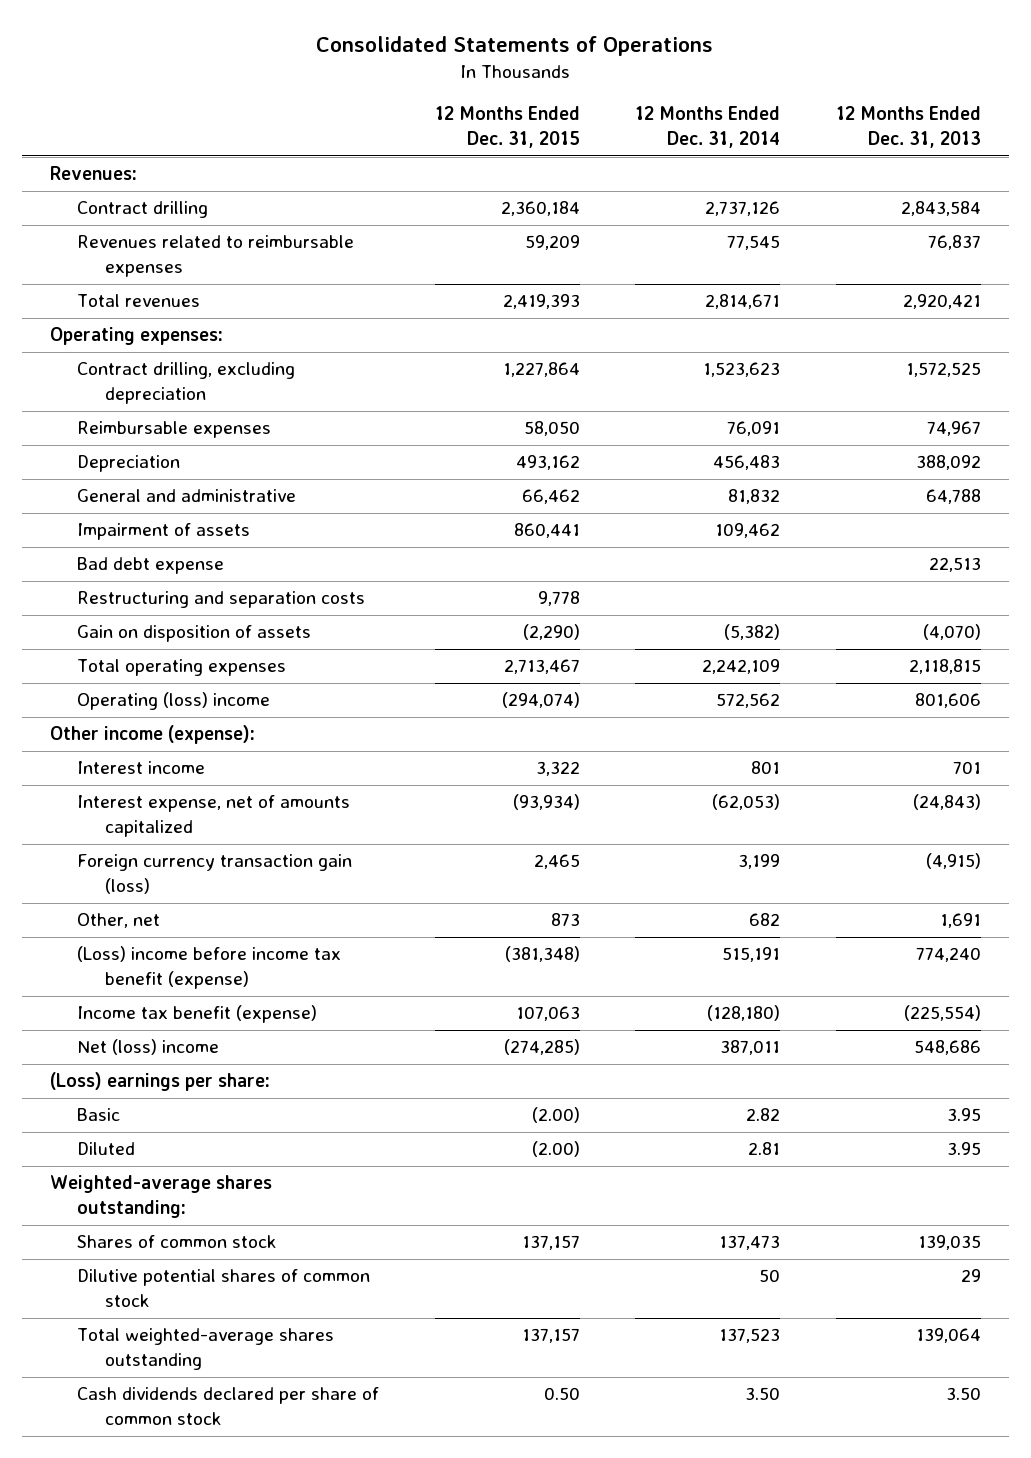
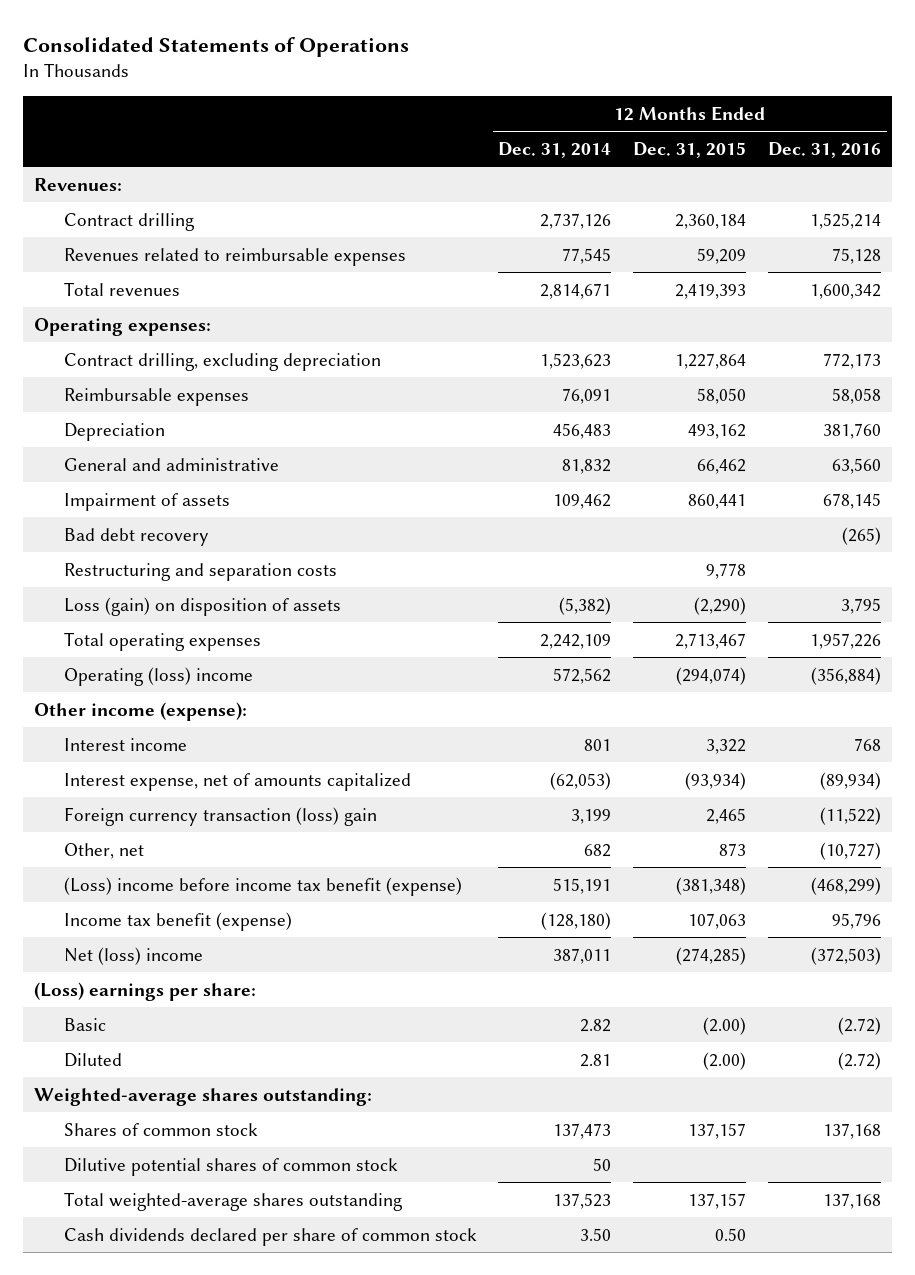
[835,106,981,149] 12 Months Ended Dec. 31, 2013 -> none
none -> [768,142,882,159] Dec. 31, 2016
[77,557,225,575] Bad debt expense -> [63,527,209,546] Bad debt recovery
[77,625,312,643] Gain on disposition of assets -> [63,596,341,616] Loss (gain) on disposition of assets
[77,854,353,895] Foreign currency transaction gain (loss) -> [63,806,377,826] Foreign currency transaction (loss) gain

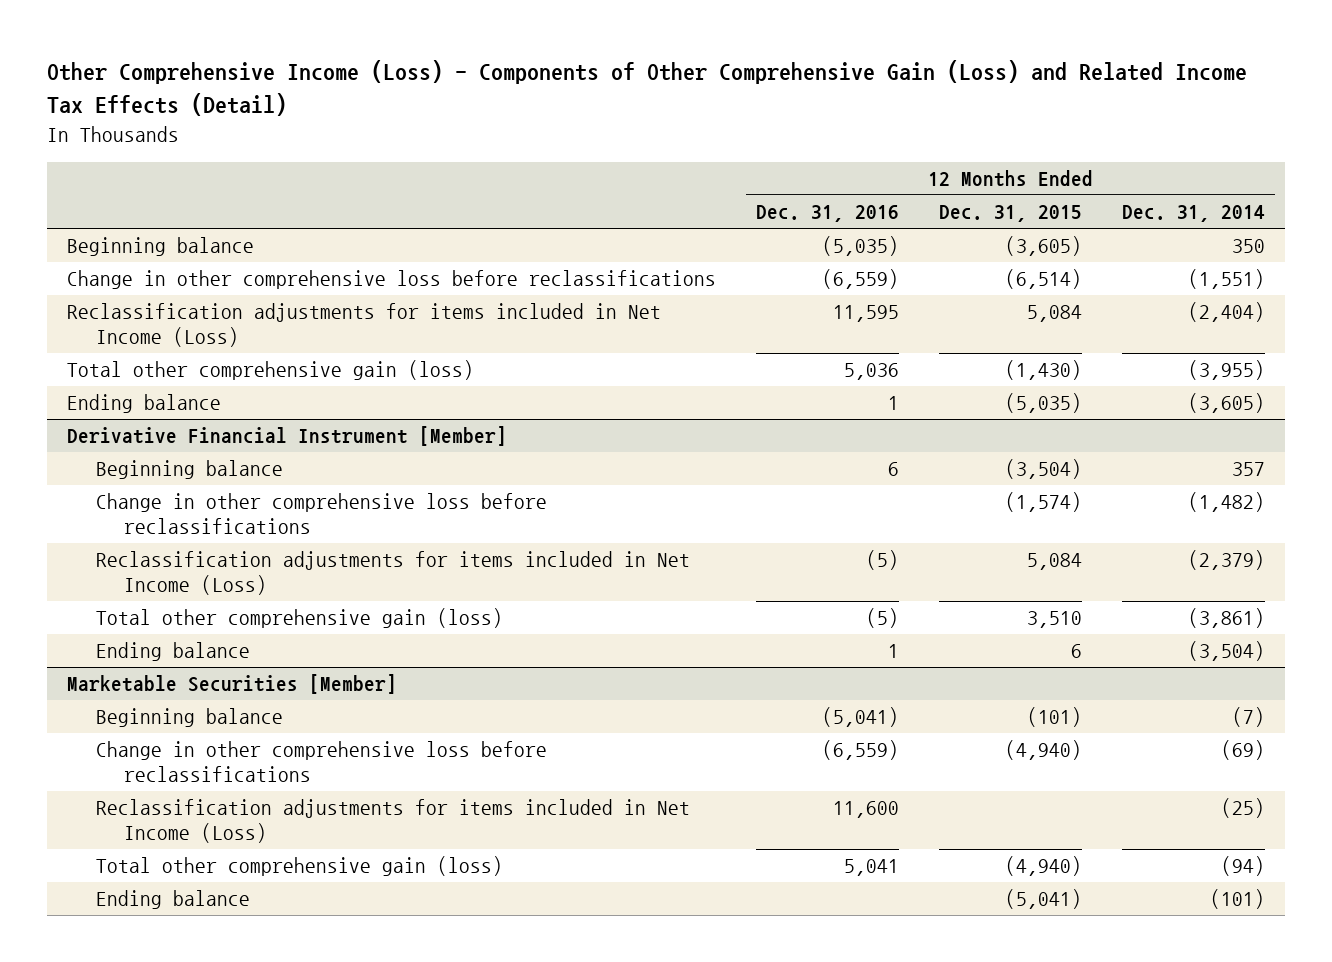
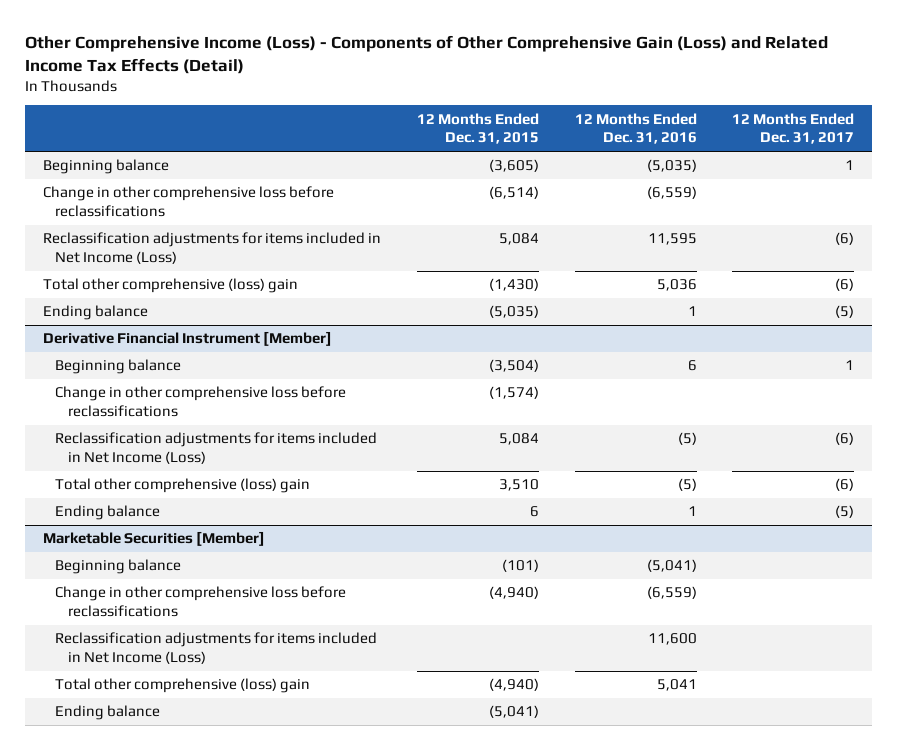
[1122,205,1266,223] Dec. 31, 2014 -> none
none -> [732,112,855,145] 12 Months Ended Dec. 31, 2017
[66,360,474,381] Total other comprehensive gain (loss) -> [42,278,298,294] Total other comprehensive (loss) gain
[95,608,503,629] Total other comprehensive gain (loss) -> [55,478,311,494] Total other comprehensive (loss) gain
[95,856,503,877] Total other comprehensive gain (loss) -> [55,678,311,694] Total other comprehensive (loss) gain

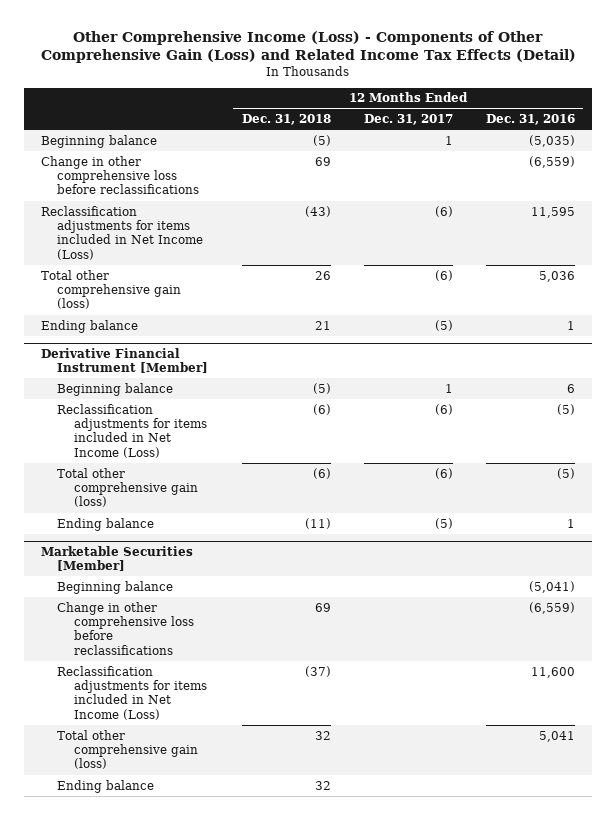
[416,112,539,145] 12 Months Ended Dec. 31, 2015 -> none
none -> [241,113,331,125] Dec. 31, 2018
[42,278,298,294] Total other comprehensive (loss) gain -> [40,269,182,310] Total other comprehensive gain (loss)
[55,386,347,417] Change in other comprehensive loss before reclassifications -> none
[55,478,311,494] Total other comprehensive (loss) gain -> [57,467,199,508] Total other comprehensive gain (loss)
[55,678,311,694] Total other comprehensive (loss) gain -> [57,729,199,770] Total other comprehensive gain (loss)

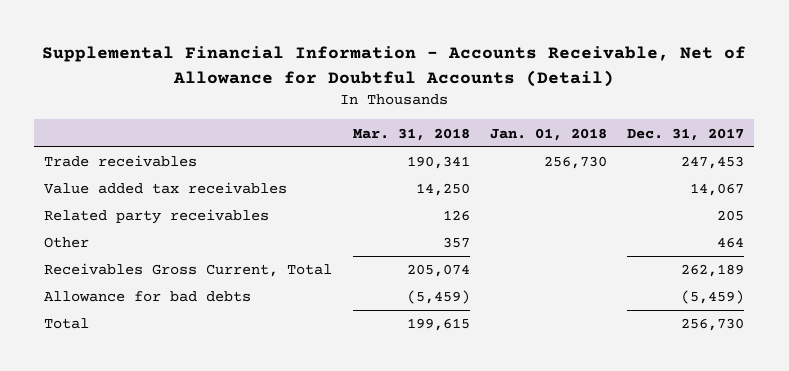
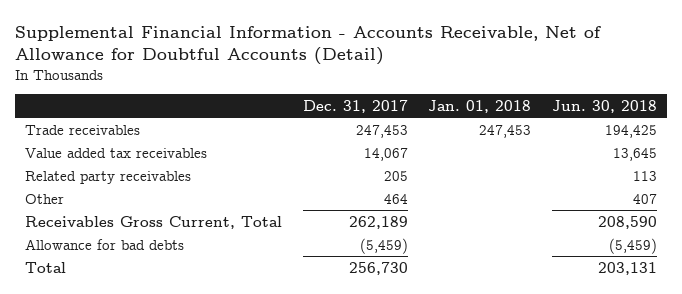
[352,127,470,141] Mar. 31, 2018 -> none
none -> [551,99,657,113] Jun. 30, 2018
[543,156,607,170] 256,730 -> [479,124,532,138] 247,453

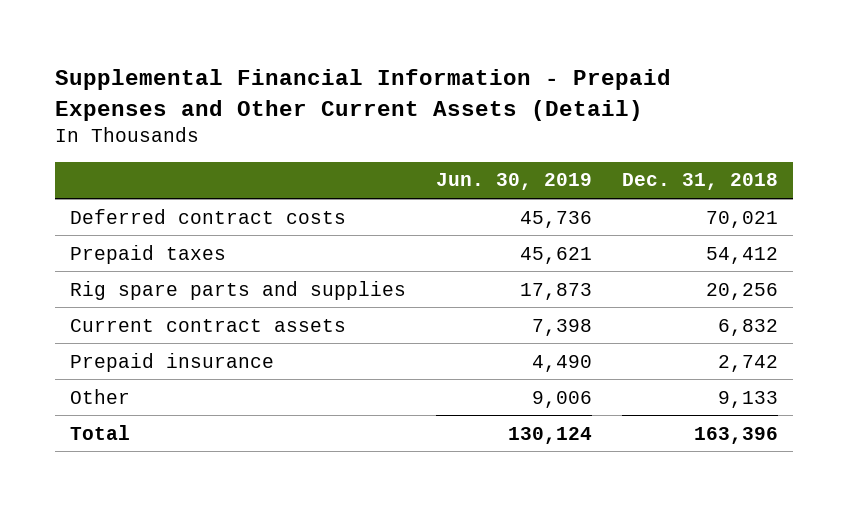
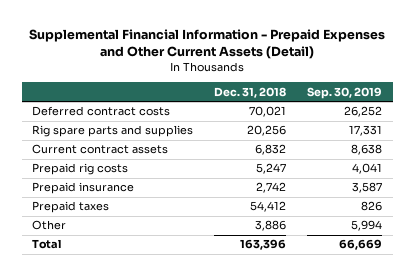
[435,173,592,191] Jun. 30, 2019 -> none
none -> [307,86,383,99] Sep. 30, 2019
none -> [32,163,129,176] Prepaid rig costs
[69,244,226,264] Prepaid taxes -> [32,201,110,214] Prepaid taxes
[717,390,778,408] 9,133 -> [255,220,287,232] 3,886

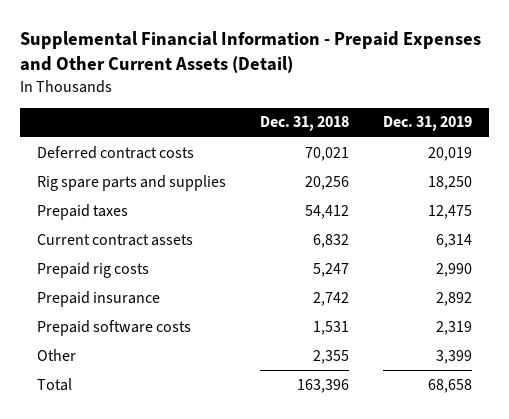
[307,86,383,99] Sep. 30, 2019 -> none
none -> [382,116,472,132] Dec. 31, 2019
[32,201,110,214] Prepaid taxes -> [37,203,129,220] Prepaid taxes
none -> [37,319,192,336] Prepaid software costs
[255,220,287,232] 3,886 -> [313,349,350,364] 2,355

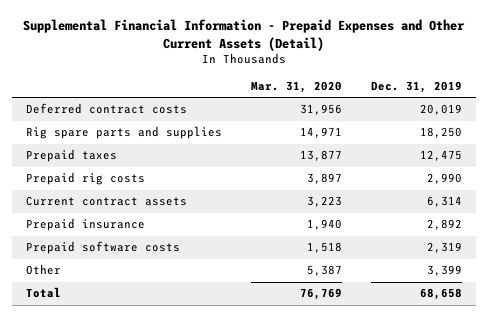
[260,116,350,132] Dec. 31, 2018 -> none
none -> [251,81,343,94] Mar. 31, 2020
[37,233,194,246] Current contract assets -> [26,196,188,207] Current contract assets

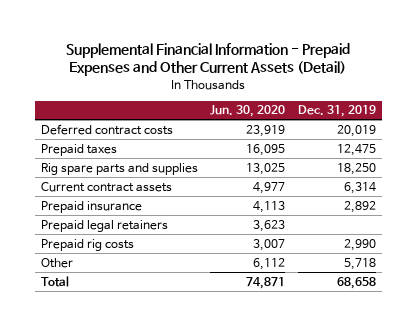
[251,81,343,94] Mar. 31, 2020 -> none
none -> [210,105,286,118] Jun. 30, 2020
[26,126,223,140] Rig spare parts and supplies -> [40,162,198,175] Rig spare parts and supplies
[26,241,181,255] Prepaid software costs -> none
none -> [40,219,168,232] Prepaid legal retainers
[26,172,146,186] Prepaid rig costs -> [40,238,134,251] Prepaid rig costs
[426,265,462,277] 3,399 -> [343,257,376,270] 5,718

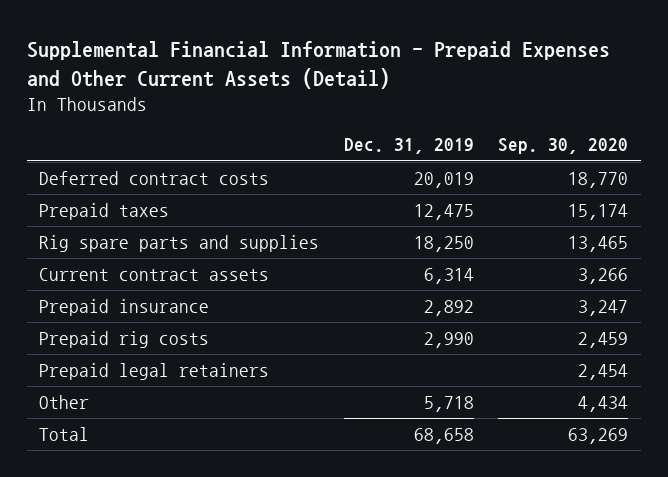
[210,105,286,118] Jun. 30, 2020 -> none
none -> [498,138,629,155] Sep. 30, 2020
[40,219,168,232] Prepaid legal retainers -> [39,363,270,381] Prepaid legal retainers

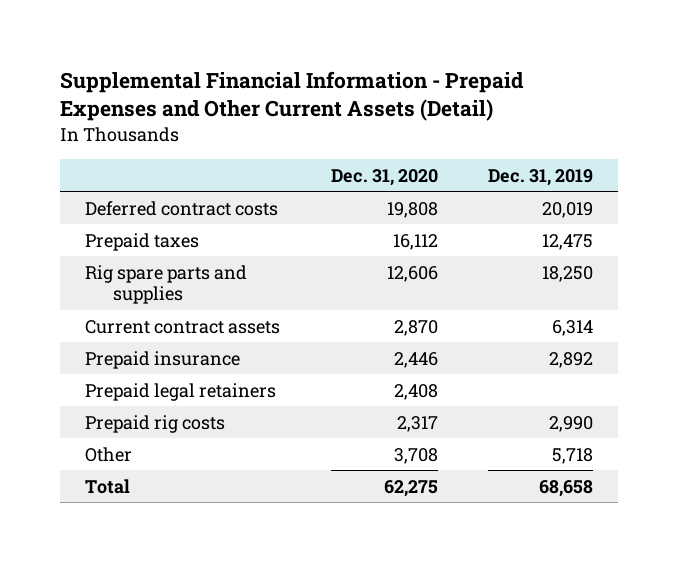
[498,138,629,155] Sep. 30, 2020 -> none
none -> [330,168,438,186] Dec. 31, 2020
[39,331,210,349] Prepaid rig costs -> [85,414,226,433] Prepaid rig costs

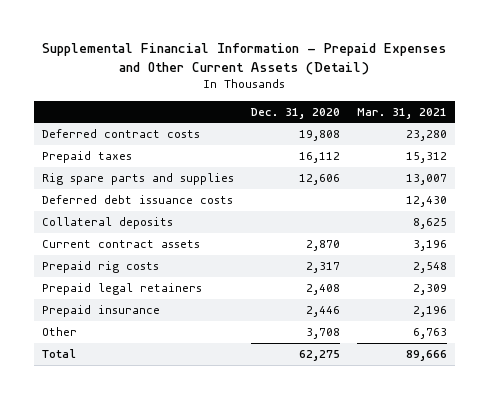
[488,168,594,186] Dec. 31, 2019 -> none
none -> [356,107,447,119] Mar. 31, 2021
none -> [42,194,234,204] Deferred debt issuance costs
none -> [42,216,174,229] Collateral deposits
[85,382,277,401] Prepaid legal retainers -> [42,282,203,295] Prepaid legal retainers
[85,350,241,369] Prepaid insurance -> [42,304,161,317] Prepaid insurance

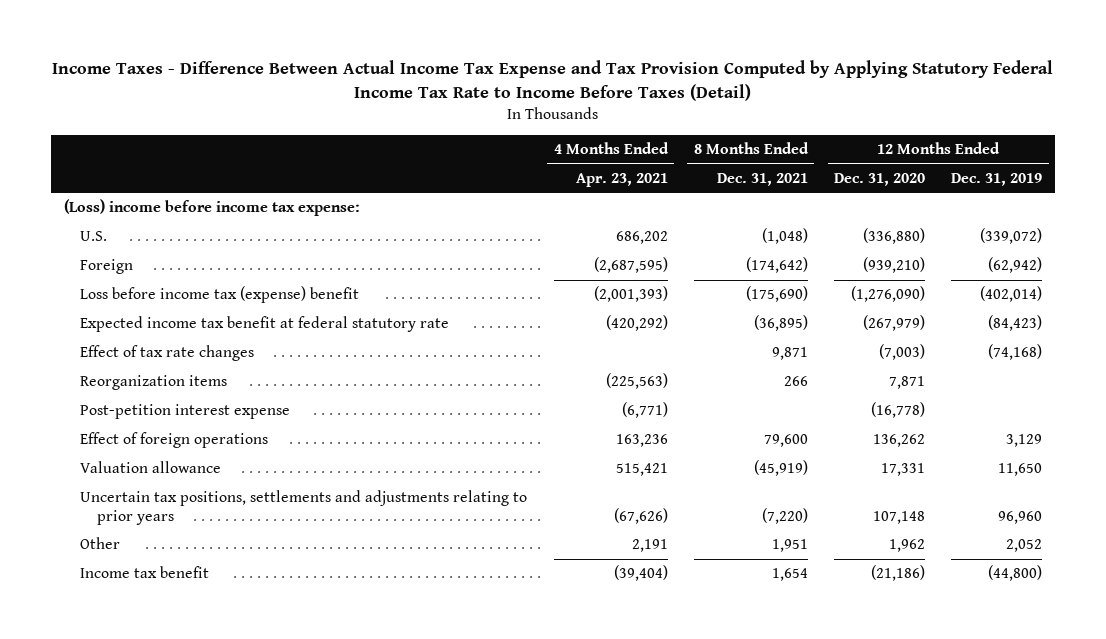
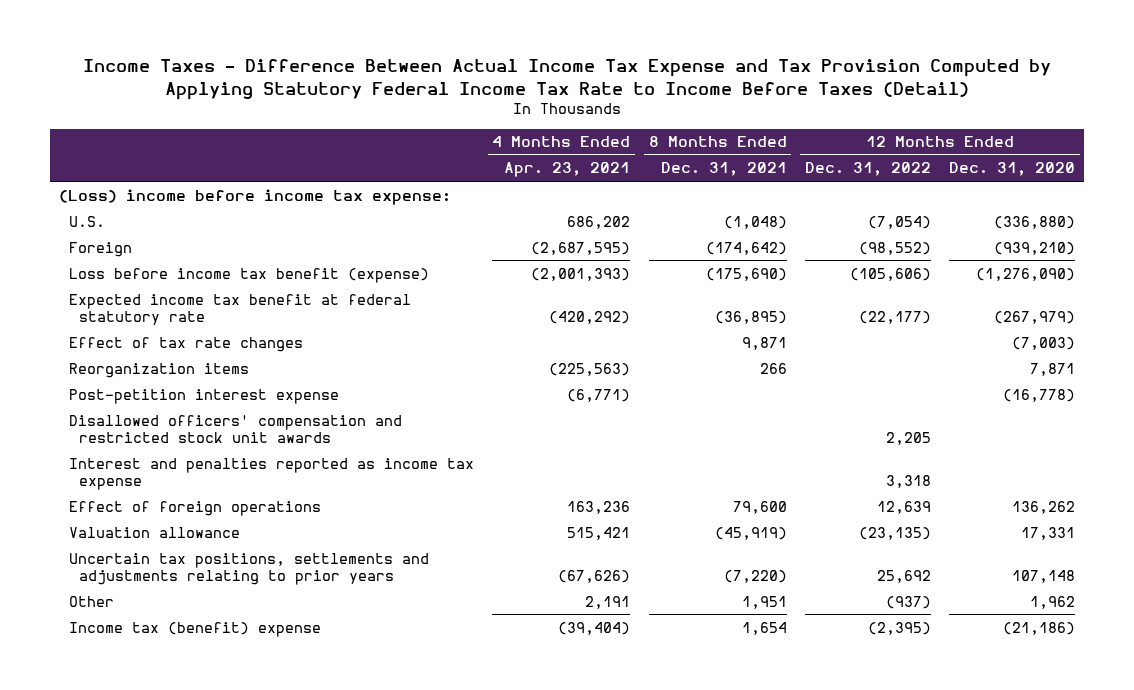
[951,172,1043,186] Dec. 31, 2019 -> none
none -> [804,162,931,177] Dec. 31, 2022
[80,286,360,304] Loss before income tax (expense) benefit -> [69,267,430,283] Loss before income tax benefit (expense)
none -> [69,414,403,443] Disallowed officers' compensation and restricted stock unit awards
none -> [69,457,475,490] Interest and penalties reported as income tax expense
[80,566,210,579] Income tax benefit -> [69,621,322,637] Income tax (benefit) expense

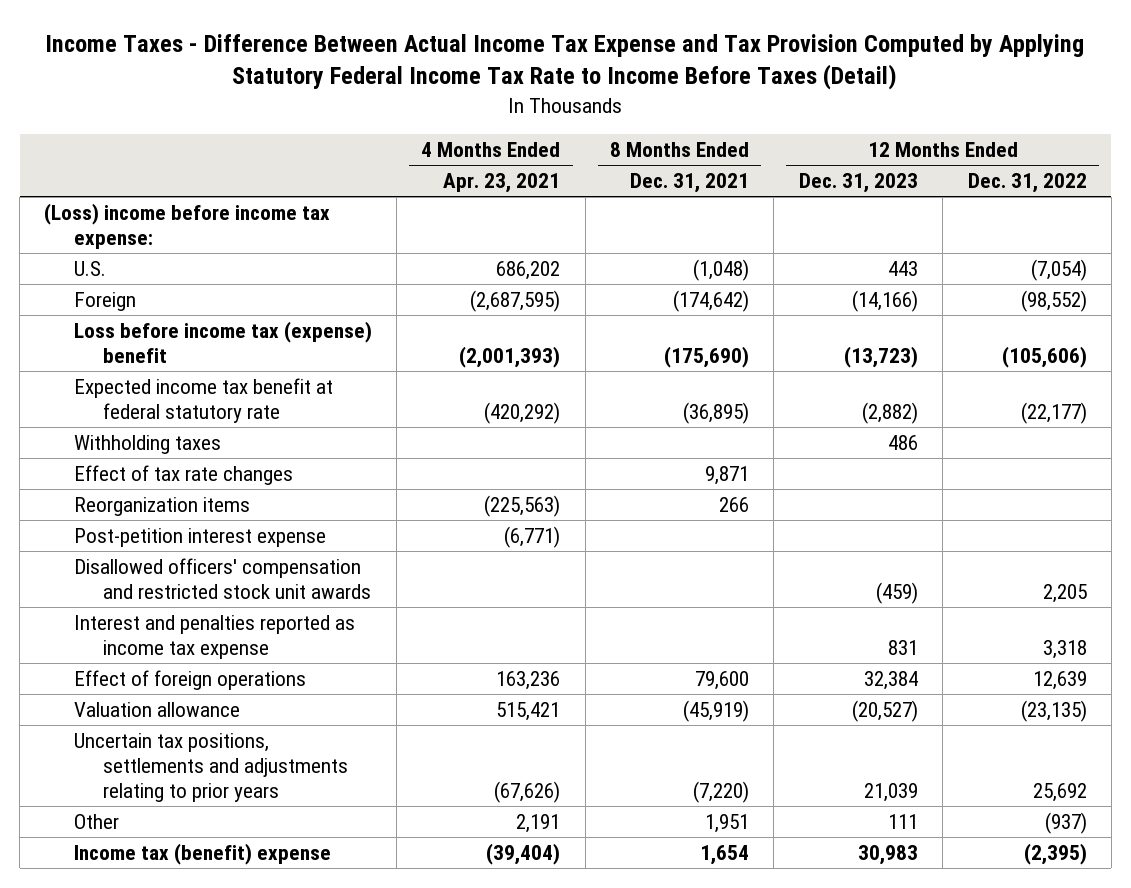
[949,162,1076,177] Dec. 31, 2020 -> none
none -> [798,173,918,194] Dec. 31, 2023
[69,267,430,283] Loss before income tax benefit (expense) -> [73,321,372,363] Loss before income tax (expense) benefit
none -> [73,435,221,455] Withholding taxes

